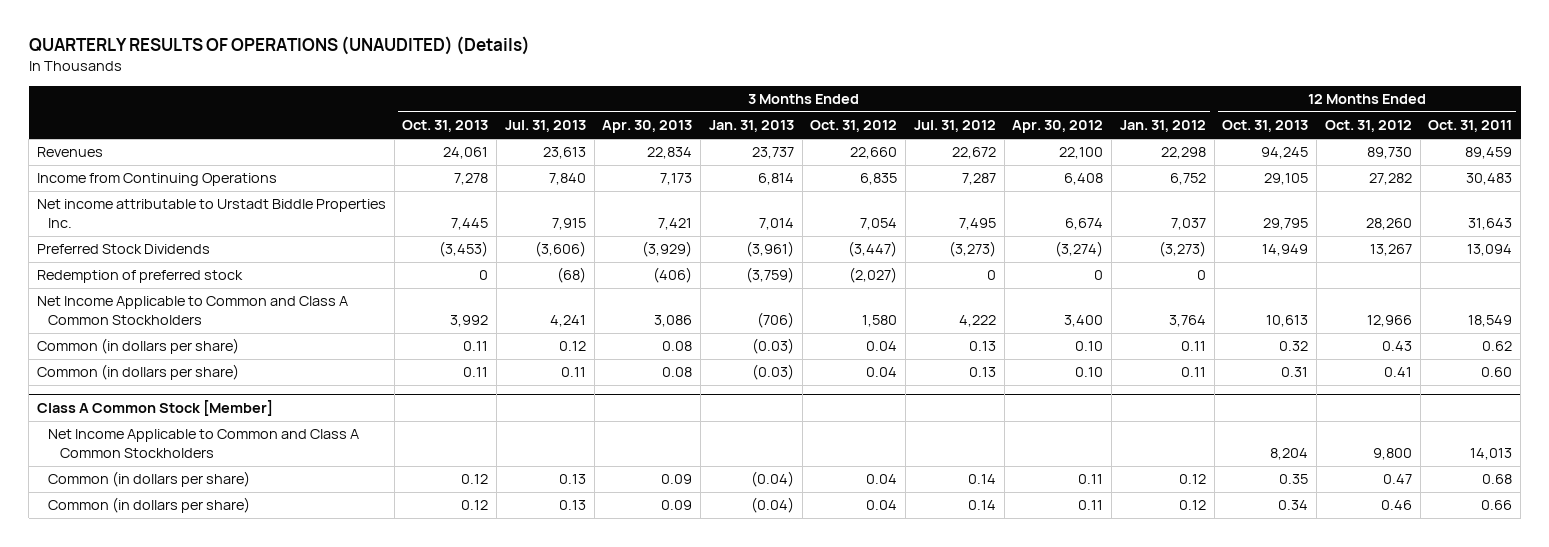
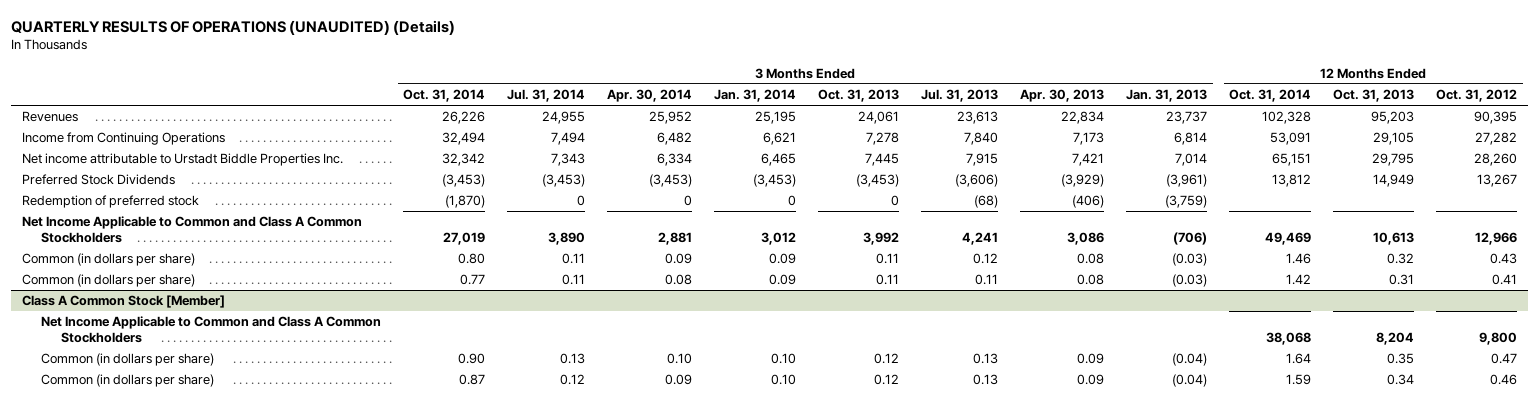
[810,120,898,133] Oct. 31, 2012 -> none
[913,120,996,133] Jul. 31, 2012 -> none
[1012,120,1104,134] Apr. 30, 2012 -> none
[1119,120,1206,133] Jan. 31, 2012 -> none
[1428,120,1513,133] Oct. 31, 2011 -> none
none -> [403,89,486,103] Oct. 31, 2014
none -> [507,89,586,103] Jul. 31, 2014
none -> [607,89,693,103] Apr. 30, 2014
none -> [714,89,797,103] Jan. 31, 2014
none -> [1229,89,1312,103] Oct. 31, 2014
[1261,147,1309,160] 94,245 -> [1371,111,1415,125] 95,203
[1366,147,1412,160] 89,730 -> [1474,111,1518,125] 90,395

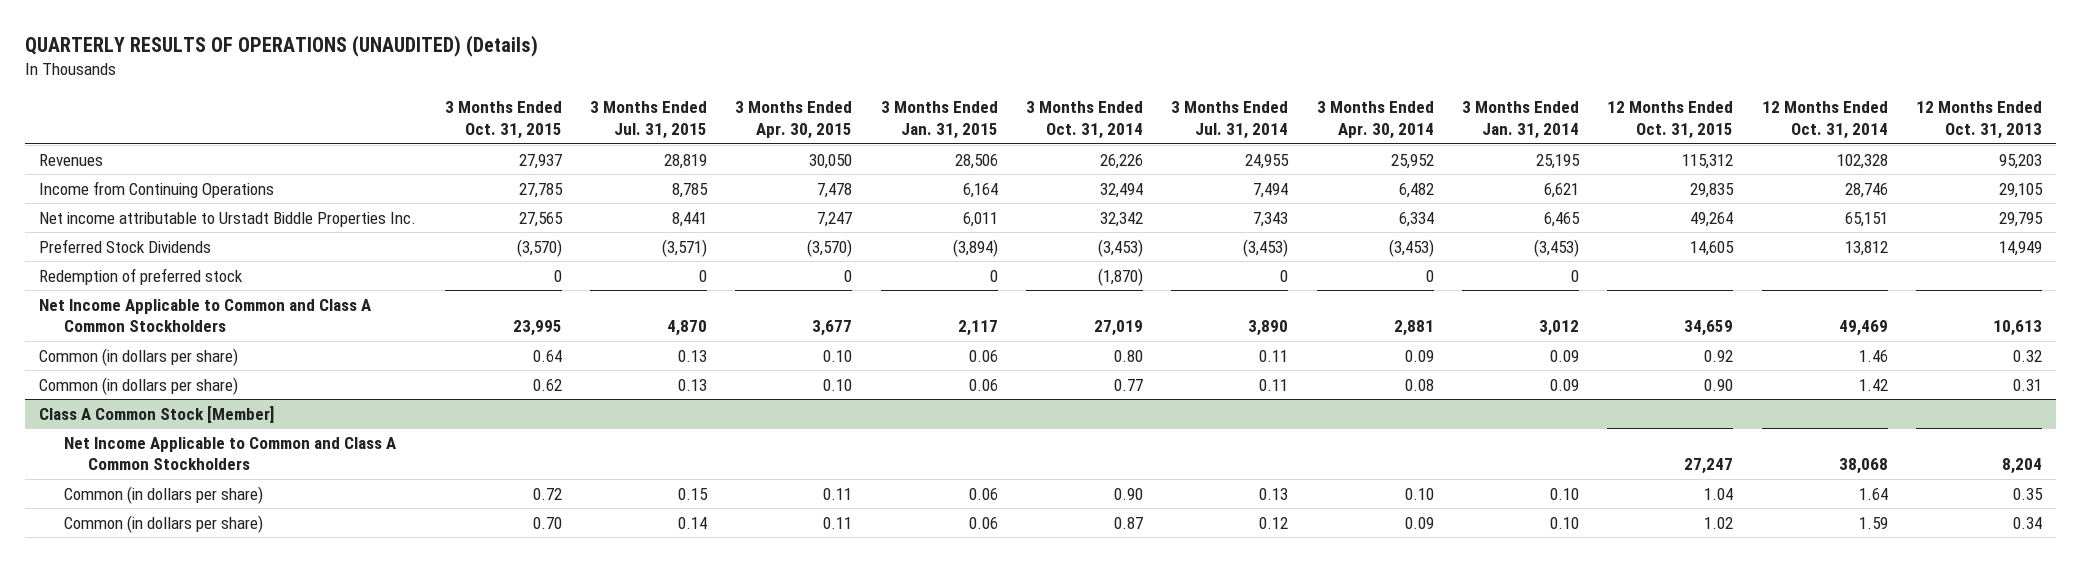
[818,89,900,103] Oct. 31, 2013 -> none
[921,89,999,103] Jul. 31, 2013 -> none
[1020,89,1105,103] Apr. 30, 2013 -> none
[1126,89,1208,103] Jan. 31, 2013 -> none
[1436,89,1518,103] Oct. 31, 2012 -> none
none -> [444,101,562,139] 3 Months Ended Oct. 31, 2015
none -> [590,101,708,139] 3 Months Ended Jul. 31, 2015
none -> [735,101,853,139] 3 Months Ended Apr. 30, 2015
none -> [880,101,998,139] 3 Months Ended Jan. 31, 2015
none -> [1607,101,1734,139] 12 Months Ended Oct. 31, 2015
[1270,132,1312,146] 53,091 -> [1844,182,1888,198] 28,746

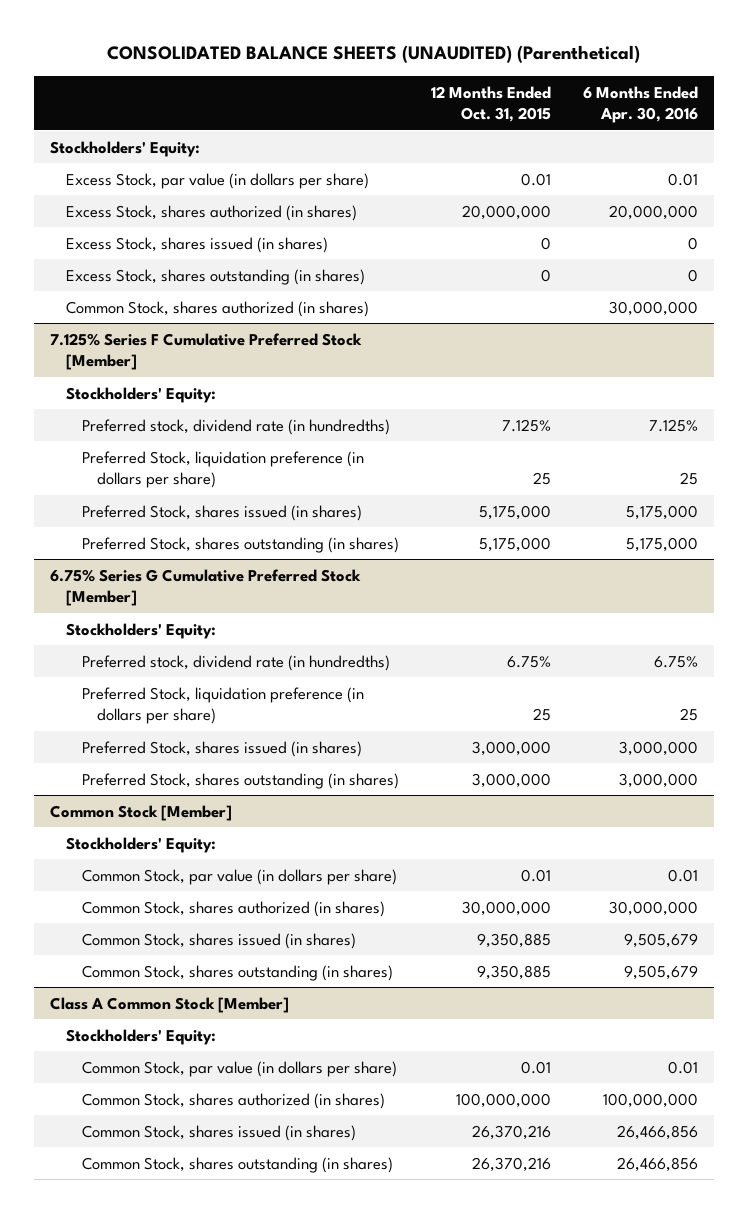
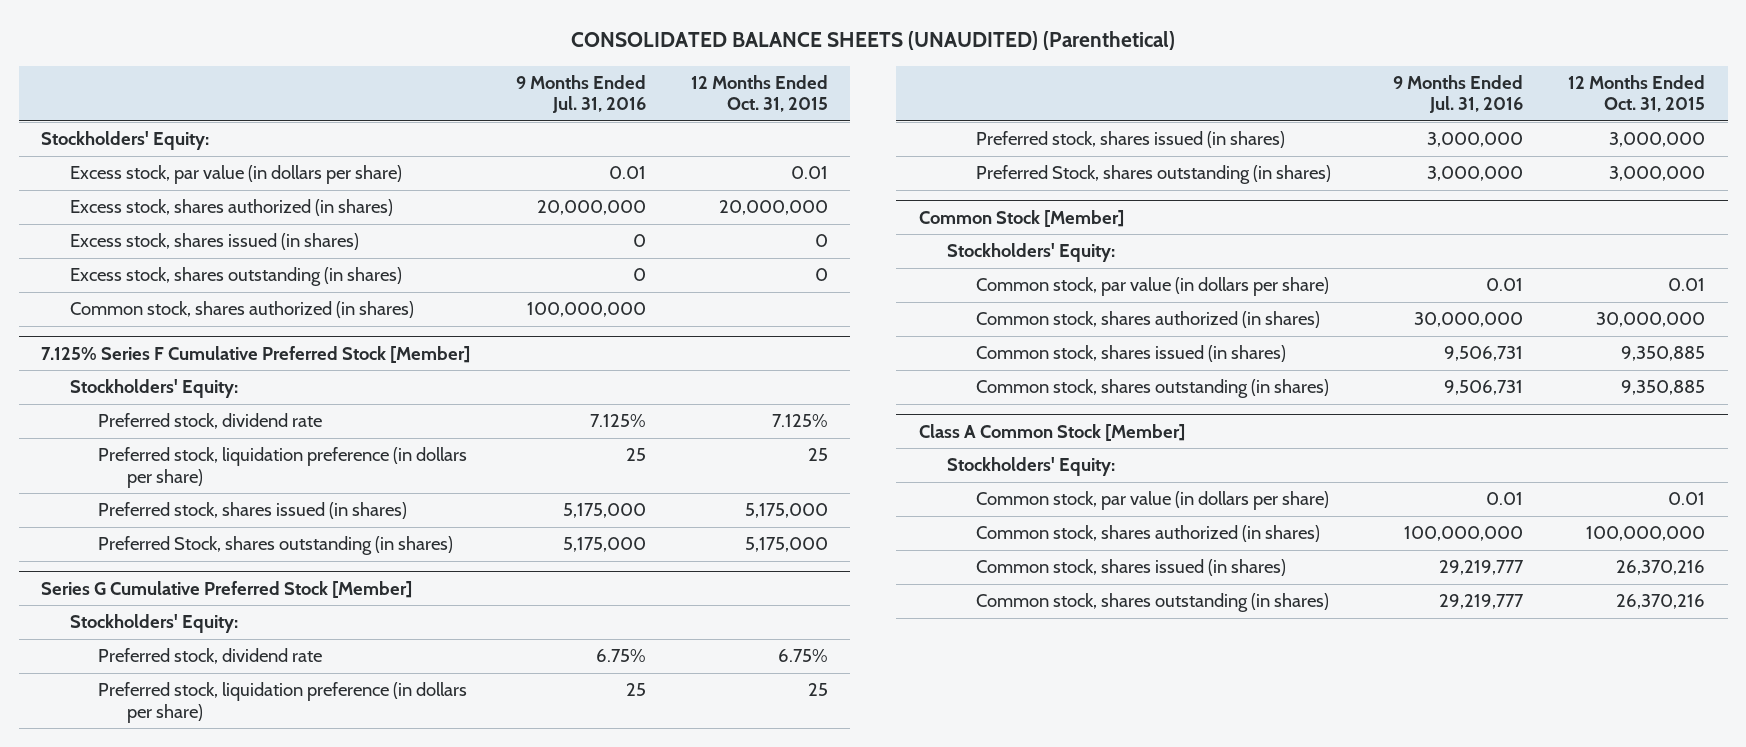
[582,85,698,123] 6 Months Ended Apr. 30, 2016 -> none
none -> [515,74,646,114] 9 Months Ended Jul. 31, 2016
[65,172,369,189] Excess Stock, par value (in dollars per share) -> [69,165,402,185] Excess stock, par value (in dollars per share)
[65,204,357,221] Excess Stock, shares authorized (in shares) -> [69,199,393,217] Excess stock, shares authorized (in shares)
[65,236,328,253] Excess Stock, shares issued (in shares) -> [69,233,359,251] Excess stock, shares issued (in shares)
[65,268,365,285] Excess Stock, shares outstanding (in shares) -> [69,267,402,287] Excess stock, shares outstanding (in shares)
[65,300,369,317] Common Stock, shares authorized (in shares) -> [69,301,414,319] Common stock, shares authorized (in shares)
[81,418,390,435] Preferred stock, dividend rate (in hundredths) -> [98,413,323,430] Preferred stock, dividend rate
[81,450,364,488] Preferred Stock, liquidation preference (in dollars per share) -> [98,447,468,488] Preferred stock, liquidation preference (in dollars per share)
[81,504,362,521] Preferred Stock, shares issued (in shares) -> [98,502,408,520] Preferred stock, shares issued (in shares)
[49,568,361,606] 6.75% Series G Cumulative Preferred Stock [Member] -> [41,580,413,598] Series G Cumulative Preferred Stock [Member]
[81,654,390,671] Preferred stock, dividend rate (in hundredths) -> [98,648,323,665] Preferred stock, dividend rate
[81,686,364,724] Preferred Stock, liquidation preference (in dollars per share) -> [98,682,468,723] Preferred stock, liquidation preference (in dollars per share)
[81,740,362,757] Preferred Stock, shares issued (in shares) -> [975,131,1285,149] Preferred stock, shares issued (in shares)
[81,868,397,885] Common Stock, par value (in dollars per share) -> [975,277,1329,297] Common stock, par value (in dollars per share)
[81,900,385,917] Common Stock, shares authorized (in shares) -> [975,311,1320,329] Common stock, shares authorized (in shares)
[81,932,356,949] Common Stock, shares issued (in shares) -> [975,345,1286,363] Common stock, shares issued (in shares)
[81,964,393,981] Common Stock, shares outstanding (in shares) -> [975,379,1329,399] Common stock, shares outstanding (in shares)
[81,1060,397,1077] Common Stock, par value (in dollars per share) -> [975,491,1329,511] Common stock, par value (in dollars per share)
[81,1092,385,1109] Common Stock, shares authorized (in shares) -> [975,525,1320,543] Common stock, shares authorized (in shares)
[81,1124,356,1141] Common Stock, shares issued (in shares) -> [975,559,1286,577] Common stock, shares issued (in shares)
[81,1156,393,1173] Common Stock, shares outstanding (in shares) -> [975,593,1329,613] Common stock, shares outstanding (in shares)

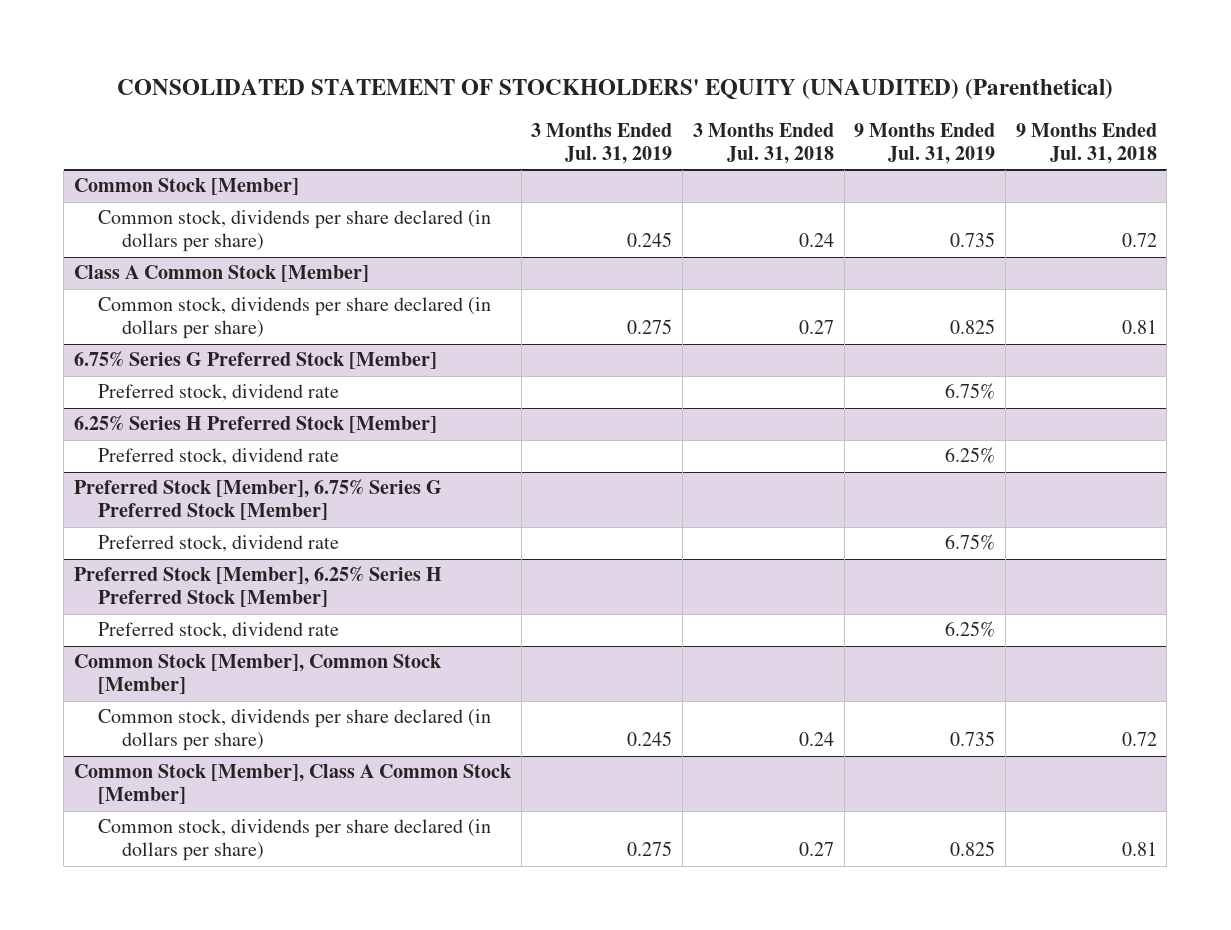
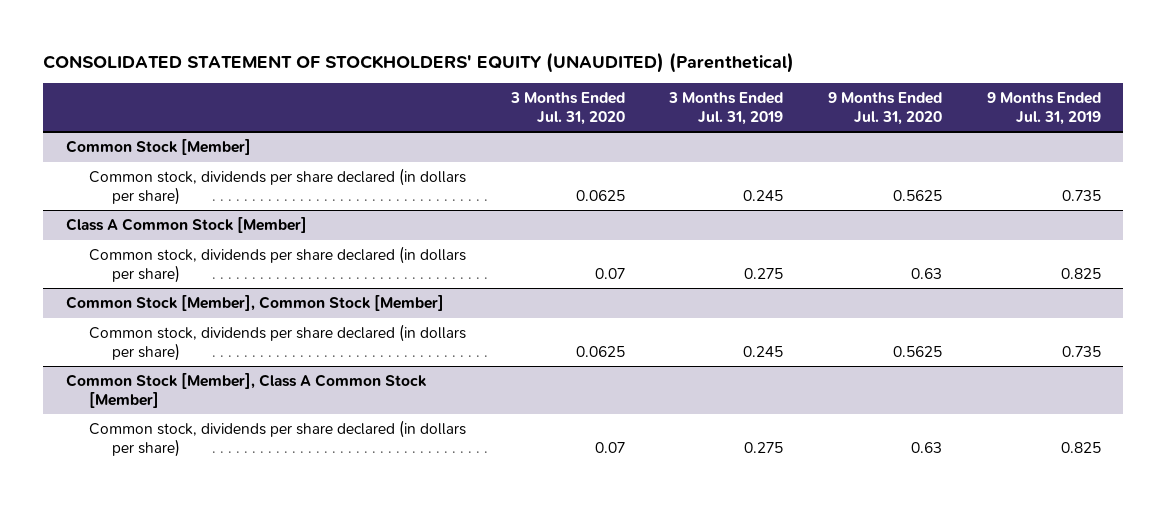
[692,122,834,164] 3 Months Ended Jul. 31, 2018 -> none
[1015,122,1157,164] 9 Months Ended Jul. 31, 2018 -> none
none -> [509,92,625,125] 3 Months Ended Jul. 31, 2020
none -> [828,92,943,125] 9 Months Ended Jul. 31, 2020
[74,351,438,370] 6.75% Series G Preferred Stock [Member] -> none
[98,384,340,402] Preferred stock, dividend rate -> none
[74,415,438,434] 6.25% Series H Preferred Stock [Member] -> none
[98,448,340,466] Preferred stock, dividend rate -> none
[74,479,443,521] Preferred Stock [Member], 6.75% Series G Preferred Stock [Member] -> none
[98,535,340,553] Preferred stock, dividend rate -> none
[74,566,443,608] Preferred Stock [Member], 6.25% Series H Preferred Stock [Member] -> none
[98,622,340,640] Preferred stock, dividend rate -> none

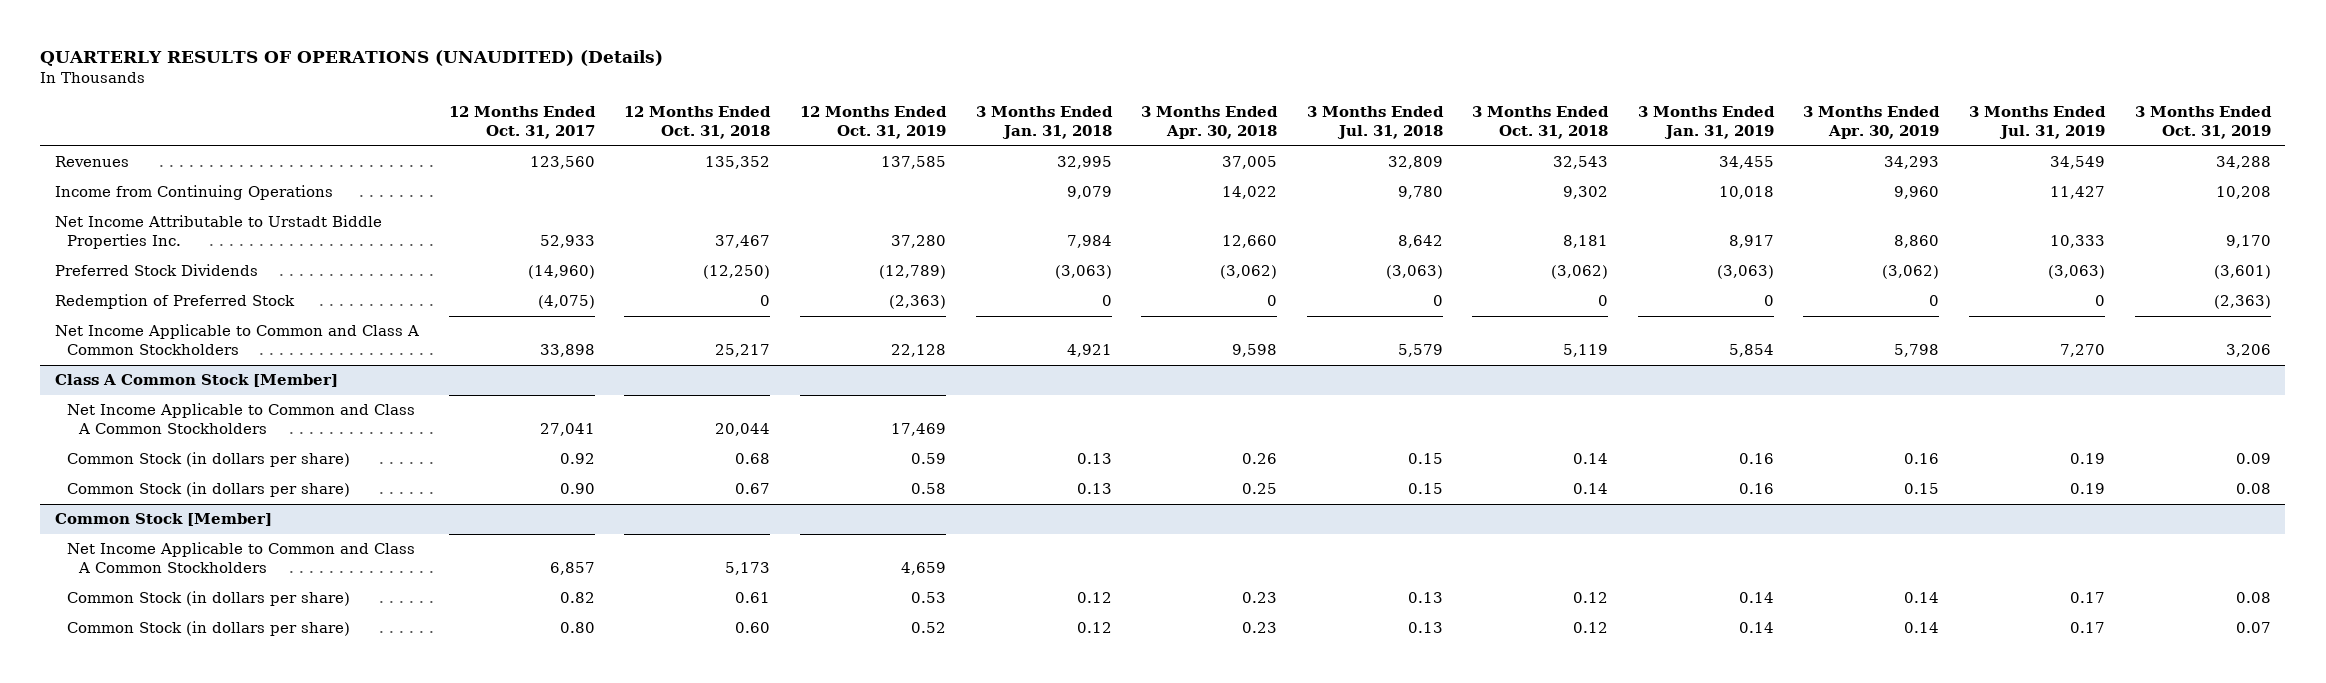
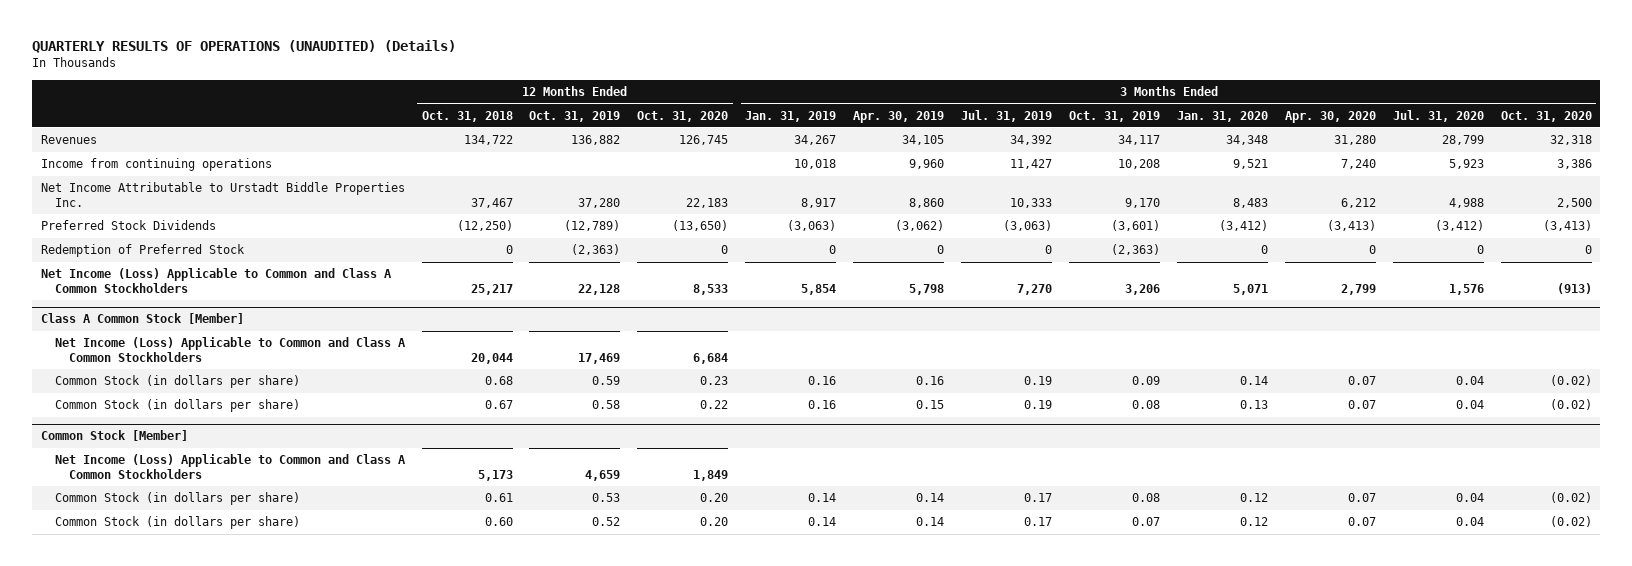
[448,106,596,140] 12 Months Ended Oct. 31, 2017 -> none
[975,106,1113,140] 3 Months Ended Jan. 31, 2018 -> none
[1141,106,1279,140] 3 Months Ended Apr. 30, 2018 -> none
[1306,106,1444,140] 3 Months Ended Jul. 31, 2018 -> none
[1472,106,1610,140] 3 Months Ended Oct. 31, 2018 -> none
none -> [637,110,729,122] Oct. 31, 2020
none -> [1177,110,1269,122] Jan. 31, 2020
none -> [1285,110,1377,123] Apr. 30, 2020
none -> [1392,109,1484,122] Jul. 31, 2020
none -> [1500,110,1592,122] Oct. 31, 2020
[705,156,771,170] 135,352 -> [463,135,513,146] 134,722
[880,156,946,170] 137,585 -> [571,135,621,146] 136,882
[1718,156,1774,170] 34,455 -> [794,135,837,146] 34,267
[1884,156,1940,170] 34,293 -> [902,135,945,146] 34,105
[2050,156,2106,170] 34,549 -> [1010,135,1053,146] 34,392
[2215,156,2271,170] 34,288 -> [1118,135,1161,146] 34,117
[55,185,334,201] Income from Continuing Operations -> [40,158,272,172] Income from continuing operations
[55,324,420,356] Net Income Applicable to Common and Class A Common Stockholders -> [40,268,392,293] Net Income (Loss) Applicable to Common and Class A Common Stockholders
[66,403,415,435] Net Income Applicable to Common and Class A Common Stockholders -> [54,337,406,362] Net Income (Loss) Applicable to Common and Class A Common Stockholders
[66,542,415,574] Net Income Applicable to Common and Class A Common Stockholders -> [54,454,406,479] Net Income (Loss) Applicable to Common and Class A Common Stockholders

